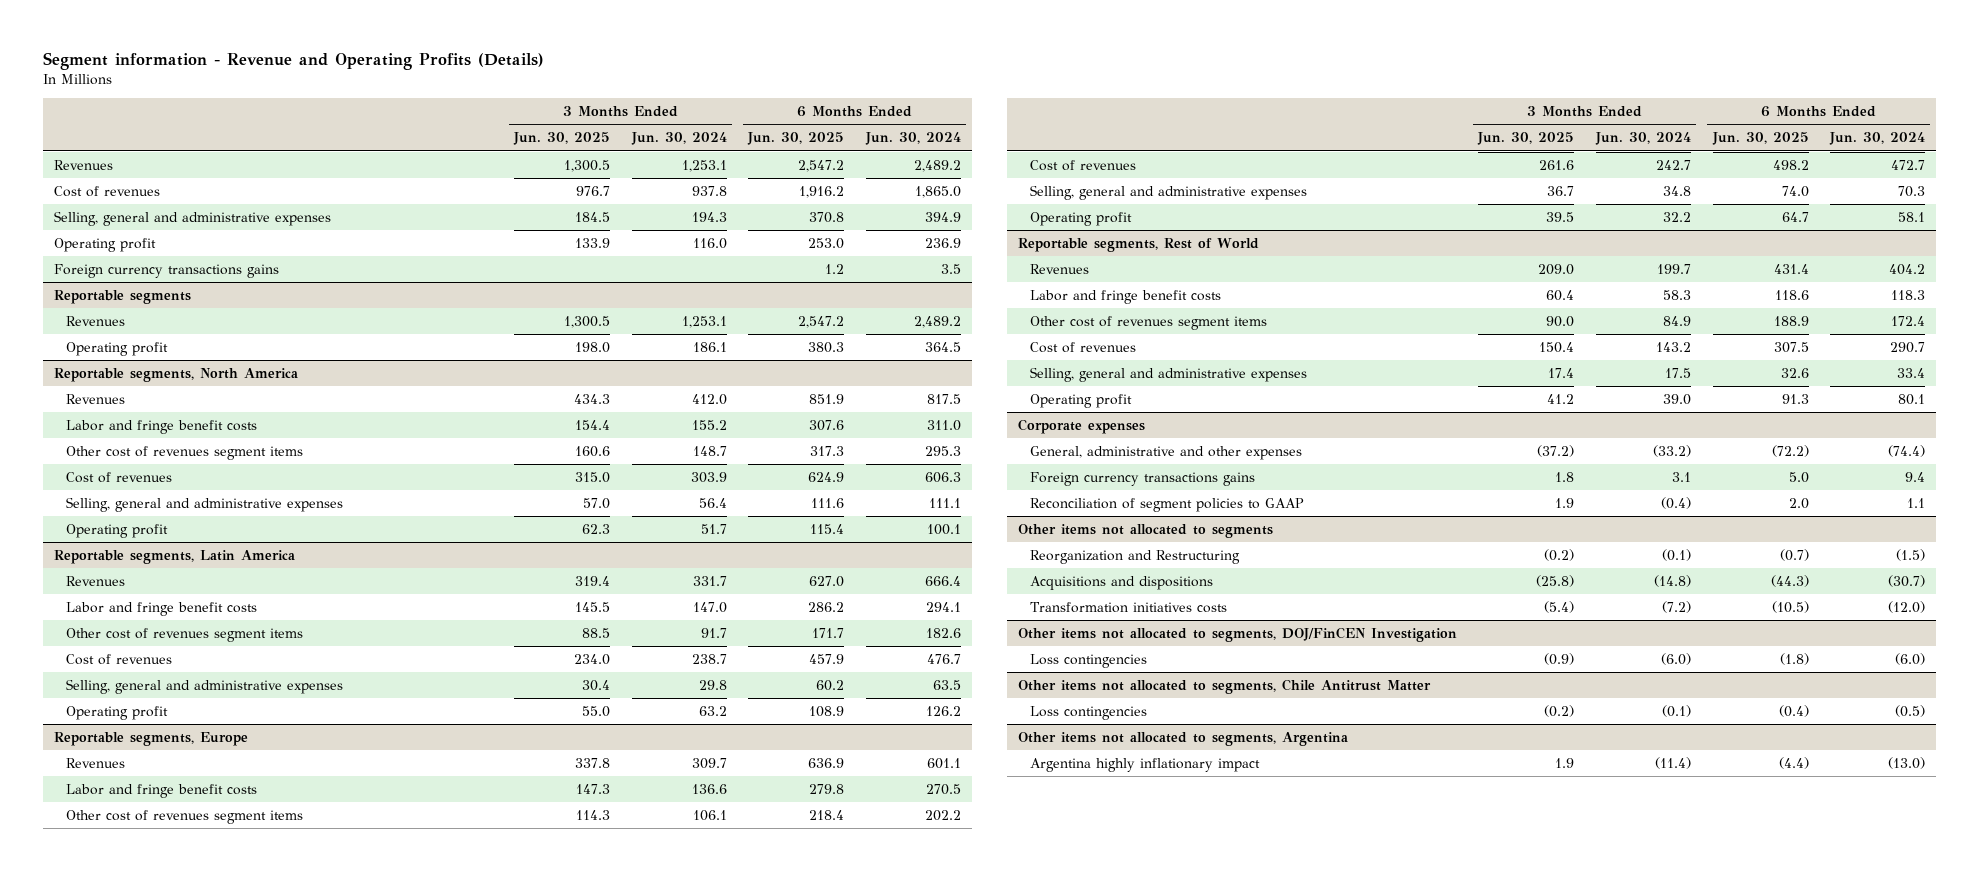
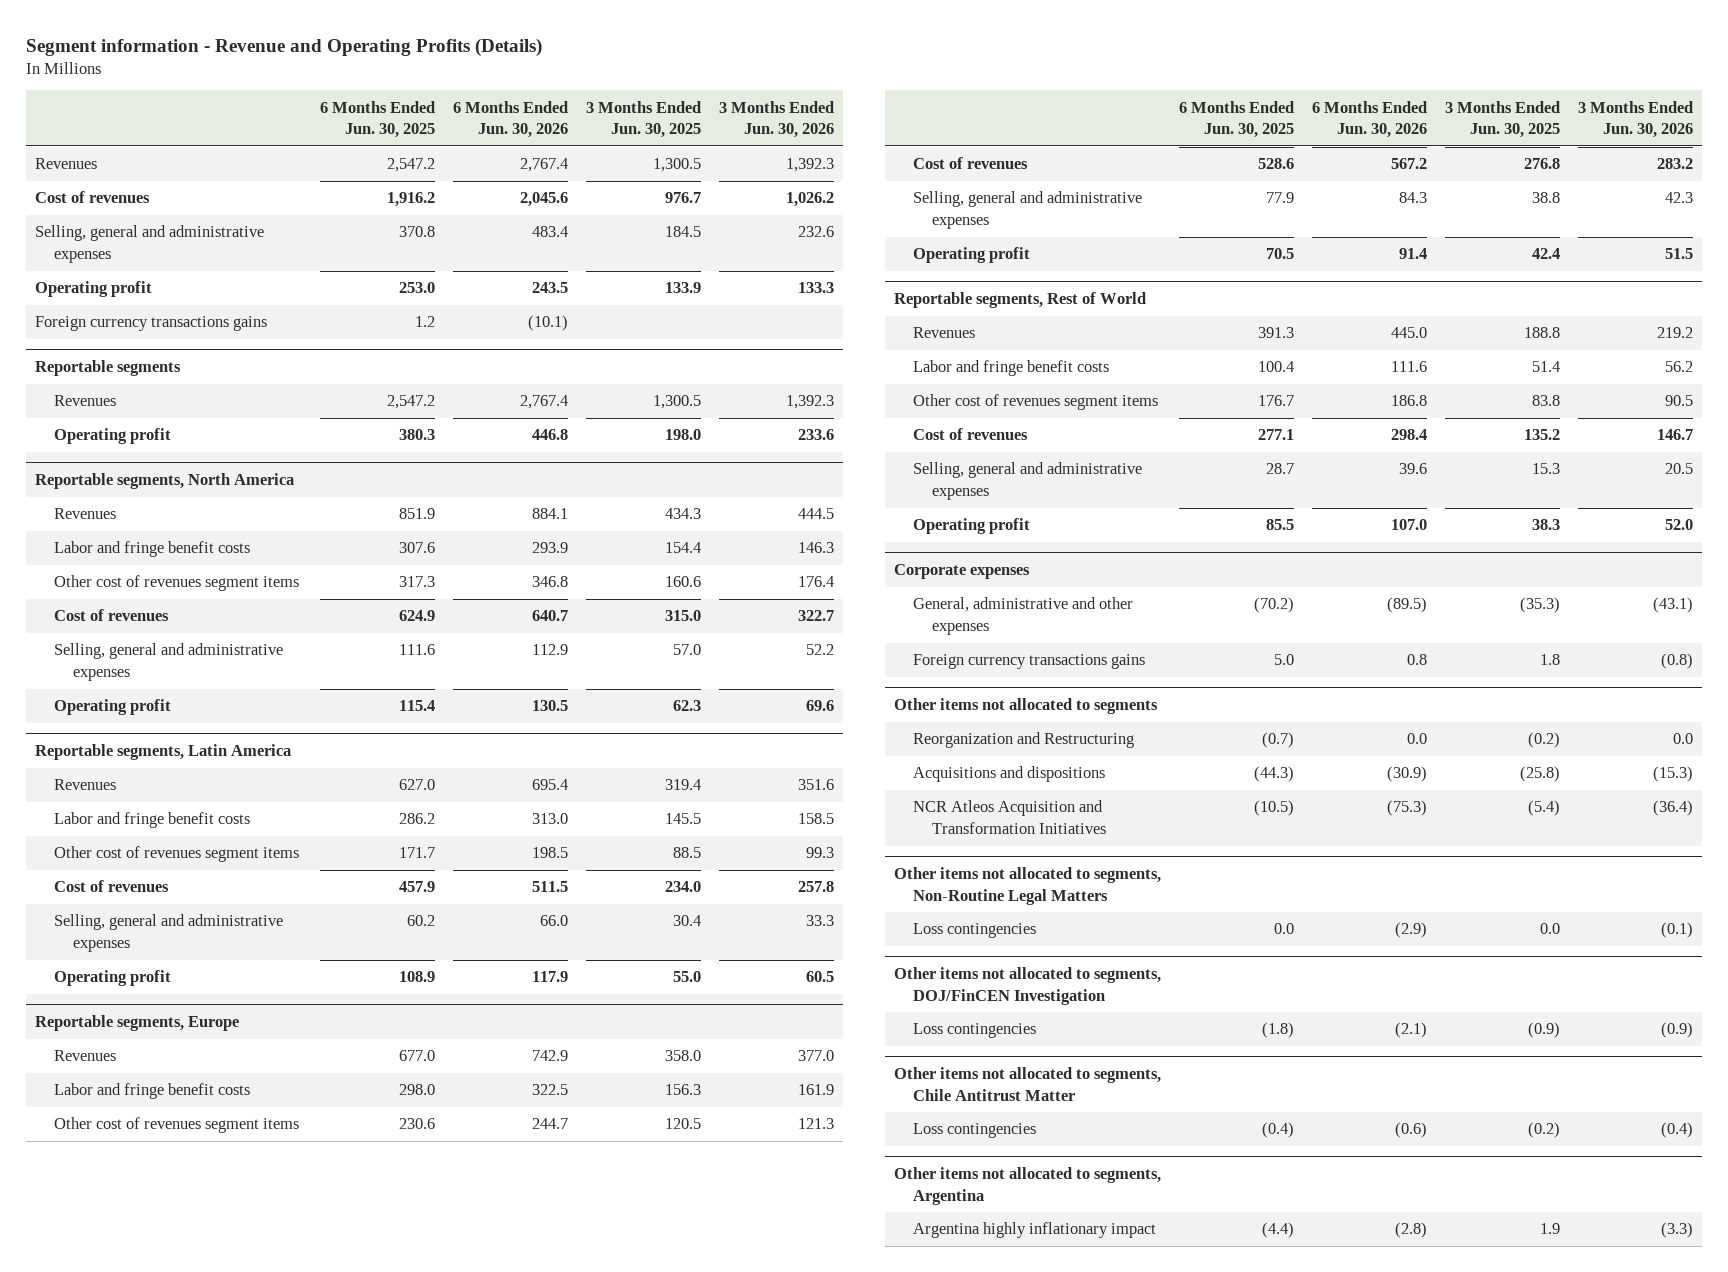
[630,132,727,146] Jun. 30, 2024 -> none
[864,132,961,146] Jun. 30, 2024 -> none
none -> [453,100,569,139] 6 Months Ended Jun. 30, 2026
none -> [719,100,835,139] 3 Months Ended Jun. 30, 2026
[575,757,611,768] 337.8 -> [665,1050,702,1062] 358.0
[808,757,845,768] 636.9 -> [398,1050,435,1062] 677.0
[576,783,611,794] 147.3 -> [665,1084,702,1096] 156.3
[809,783,845,794] 279.8 -> [398,1084,435,1096] 298.0
[576,809,611,820] 114.3 -> [665,1118,702,1130] 120.5
[809,809,845,820] 218.4 -> [398,1118,435,1130] 230.6
[1539,159,1575,170] 261.6 -> [1524,158,1561,170] 276.8
[1772,159,1809,170] 498.2 -> [1258,158,1295,170] 528.6
[1547,185,1575,196] 36.7 -> [1532,192,1561,204] 38.8
[1781,185,1809,197] 74.0 -> [1266,192,1295,204] 77.9
[1546,211,1575,222] 39.5 -> [1532,248,1561,260] 42.4
[1781,211,1809,222] 64.7 -> [1266,248,1295,260] 70.5
[1538,263,1575,275] 209.0 -> [1524,327,1561,339] 188.8
[1773,263,1809,274] 431.4 -> [1258,327,1295,339] 391.3
[1546,289,1575,301] 60.4 -> [1532,361,1561,373] 51.4
[1774,289,1809,300] 118.6 -> [1258,361,1295,373] 100.4
[1546,315,1575,327] 90.0 -> [1532,395,1561,407] 83.8
[1773,315,1809,326] 188.9 -> [1258,395,1295,407] 176.7
[1539,341,1575,353] 150.4 -> [1524,429,1561,441] 135.2
[1773,341,1809,353] 307.5 -> [1258,429,1295,441] 277.1
[1548,367,1575,378] 17.4 -> [1532,463,1561,475] 15.3
[1780,367,1809,378] 32.6 -> [1266,463,1295,475] 28.7
[1547,393,1575,404] 41.2 -> [1532,519,1561,531] 38.3
[1781,393,1809,404] 91.3 -> [1266,519,1295,531] 85.5
[1537,444,1575,457] (37.2) -> [1520,597,1561,614] (35.3)
[1771,444,1809,457] (72.2) -> [1254,597,1295,614] (70.2)
[1030,497,1305,512] Reconciliation of segment policies to GAAP -> none
[1030,601,1228,613] Transformation initiatives costs -> [912,800,1106,834] NCR Atleos Acquisition and Transformation Initiatives
none -> [893,867,1161,905] Other items not allocated to segments, Non-Routine Legal Matters
none -> [912,923,1036,939] Loss contingencies

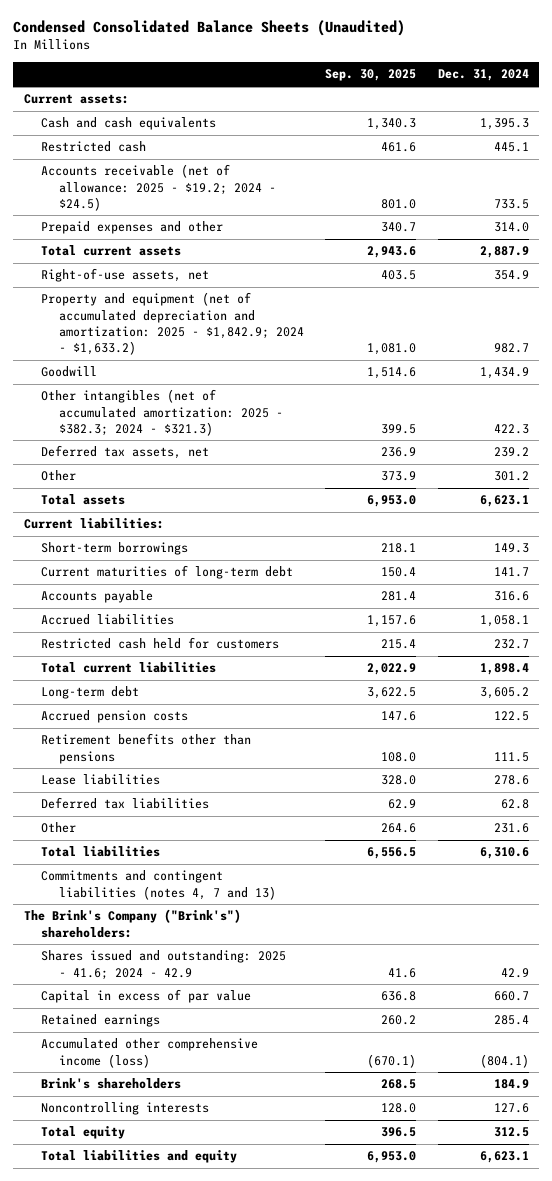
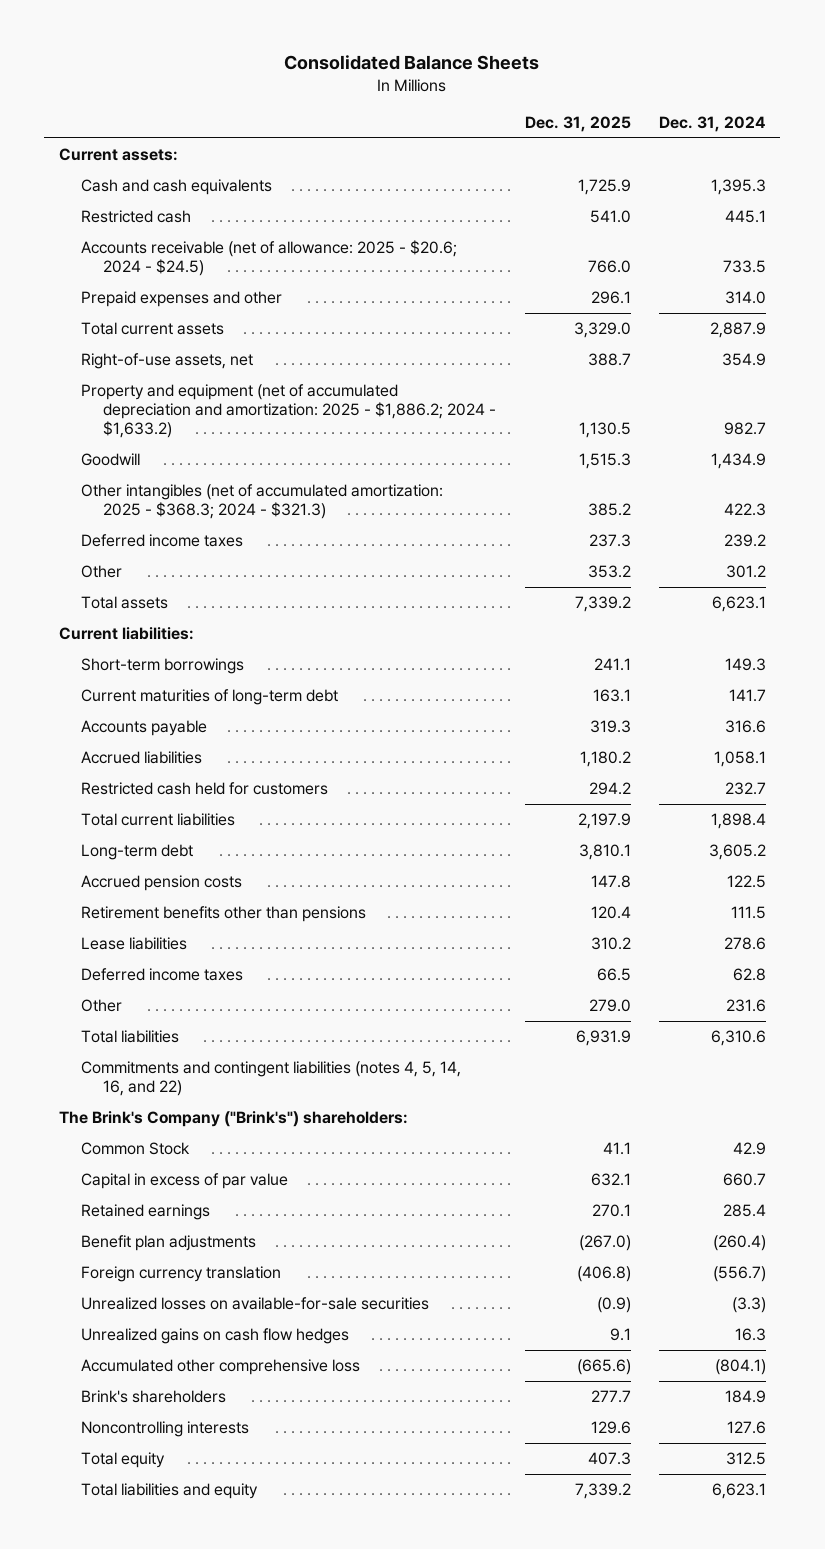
[12,20,405,37] Condensed Consolidated Balance Sheets (Unaudited) -> [284,55,540,71] Consolidated Balance Sheets
[325,69,417,82] Sep. 30, 2025 -> none
none -> [524,115,631,132] Dec. 31, 2025
[41,164,276,211] Accounts receivable (net of allowance: 2025 - $19.2; 2024 - $24.5) -> [80,240,457,277] Accounts receivable (net of allowance: 2025 - $20.6; 2024 - $24.5)
[41,292,304,355] Property and equipment (net of accumulated depreciation and amortization: 2025 - $1,842.9; 2024 - $1,633.2) -> [80,384,497,439] Property and equipment (net of accumulated depreciation and amortization: 2025 - $1,886.2; 2024 - $1,633.2)
[41,389,283,436] Other intangibles (net of accumulated amortization: 2025 - $382.3; 2024 - $321.3) -> [80,484,443,520] Other intangibles (net of accumulated amortization: 2025 - $368.3; 2024 - $321.3)
[41,445,210,460] Deferred tax assets, net -> [80,534,243,548] Deferred income taxes
[41,797,210,810] Deferred tax liabilities -> [80,968,243,982] Deferred income taxes
[41,870,276,900] Commitments and contingent liabilities (notes 4, 7 and 13) -> [80,1061,461,1097] Commitments and contingent liabilities (notes 4, 5, 14, 16, and 22)
[41,950,287,980] Shares issued and outstanding: 2025 - 41.6; 2024 - 42.9 -> [80,1142,190,1156] Common Stock
none -> [80,1235,256,1252] Benefit plan adjustments
none -> [80,1266,281,1283] Foreign currency translation
none -> [80,1297,429,1311] Unrealized losses on available-for-sale securities
none -> [80,1328,349,1345] Unrealized gains on cash flow hedges
[41,1038,259,1068] Accumulated other comprehensive income (loss) -> [80,1359,360,1376] Accumulated other comprehensive loss

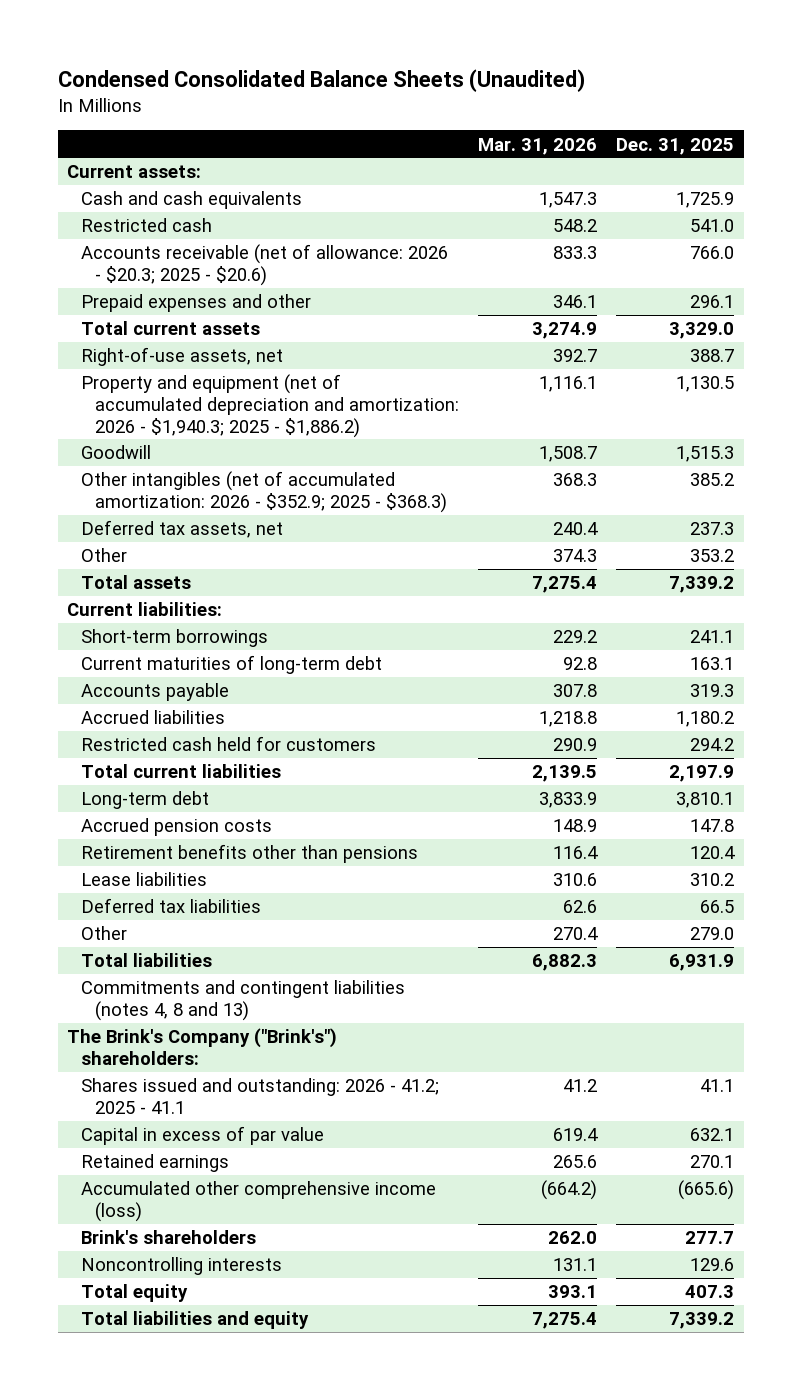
[284,55,540,71] Consolidated Balance Sheets -> [57,68,585,92] Condensed Consolidated Balance Sheets (Unaudited)
[659,115,767,132] Dec. 31, 2024 -> none
none -> [478,137,598,155] Mar. 31, 2026
[80,240,457,277] Accounts receivable (net of allowance: 2025 - $20.6; 2024 - $24.5) -> [81,244,449,286] Accounts receivable (net of allowance: 2026 - $20.3; 2025 - $20.6)
[80,384,497,439] Property and equipment (net of accumulated depreciation and amortization: 2025 - $1,886.2; 2024 - $1,633.2) -> [81,374,460,438] Property and equipment (net of accumulated depreciation and amortization: 2026 - $1,940.3; 2025 - $1,886.2)
[80,484,443,520] Other intangibles (net of accumulated amortization: 2025 - $368.3; 2024 - $321.3) -> [81,471,448,513] Other intangibles (net of accumulated amortization: 2026 - $352.9; 2025 - $368.3)
[80,534,243,548] Deferred income taxes -> [81,520,284,539] Deferred tax assets, net
[80,968,243,982] Deferred income taxes -> [81,898,262,914] Deferred tax liabilities
[80,1061,461,1097] Commitments and contingent liabilities (notes 4, 5, 14, 16, and 22) -> [81,980,406,1021] Commitments and contingent liabilities (notes 4, 8 and 13)
[80,1142,190,1156] Common Stock -> [81,1078,440,1114] Shares issued and outstanding: 2026 - 41.2; 2025 - 41.1
[80,1235,256,1252] Benefit plan adjustments -> none
[80,1266,281,1283] Foreign currency translation -> none
[80,1297,429,1311] Unrealized losses on available-for-sale securities -> none
[80,1328,349,1345] Unrealized gains on cash flow hedges -> none
[80,1359,360,1376] Accumulated other comprehensive loss -> [81,1181,437,1222] Accumulated other comprehensive income (loss)

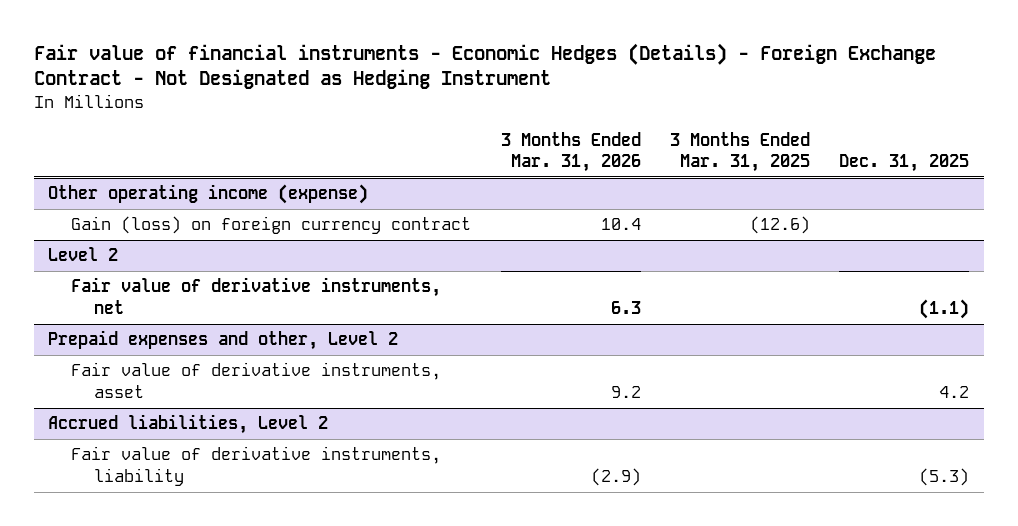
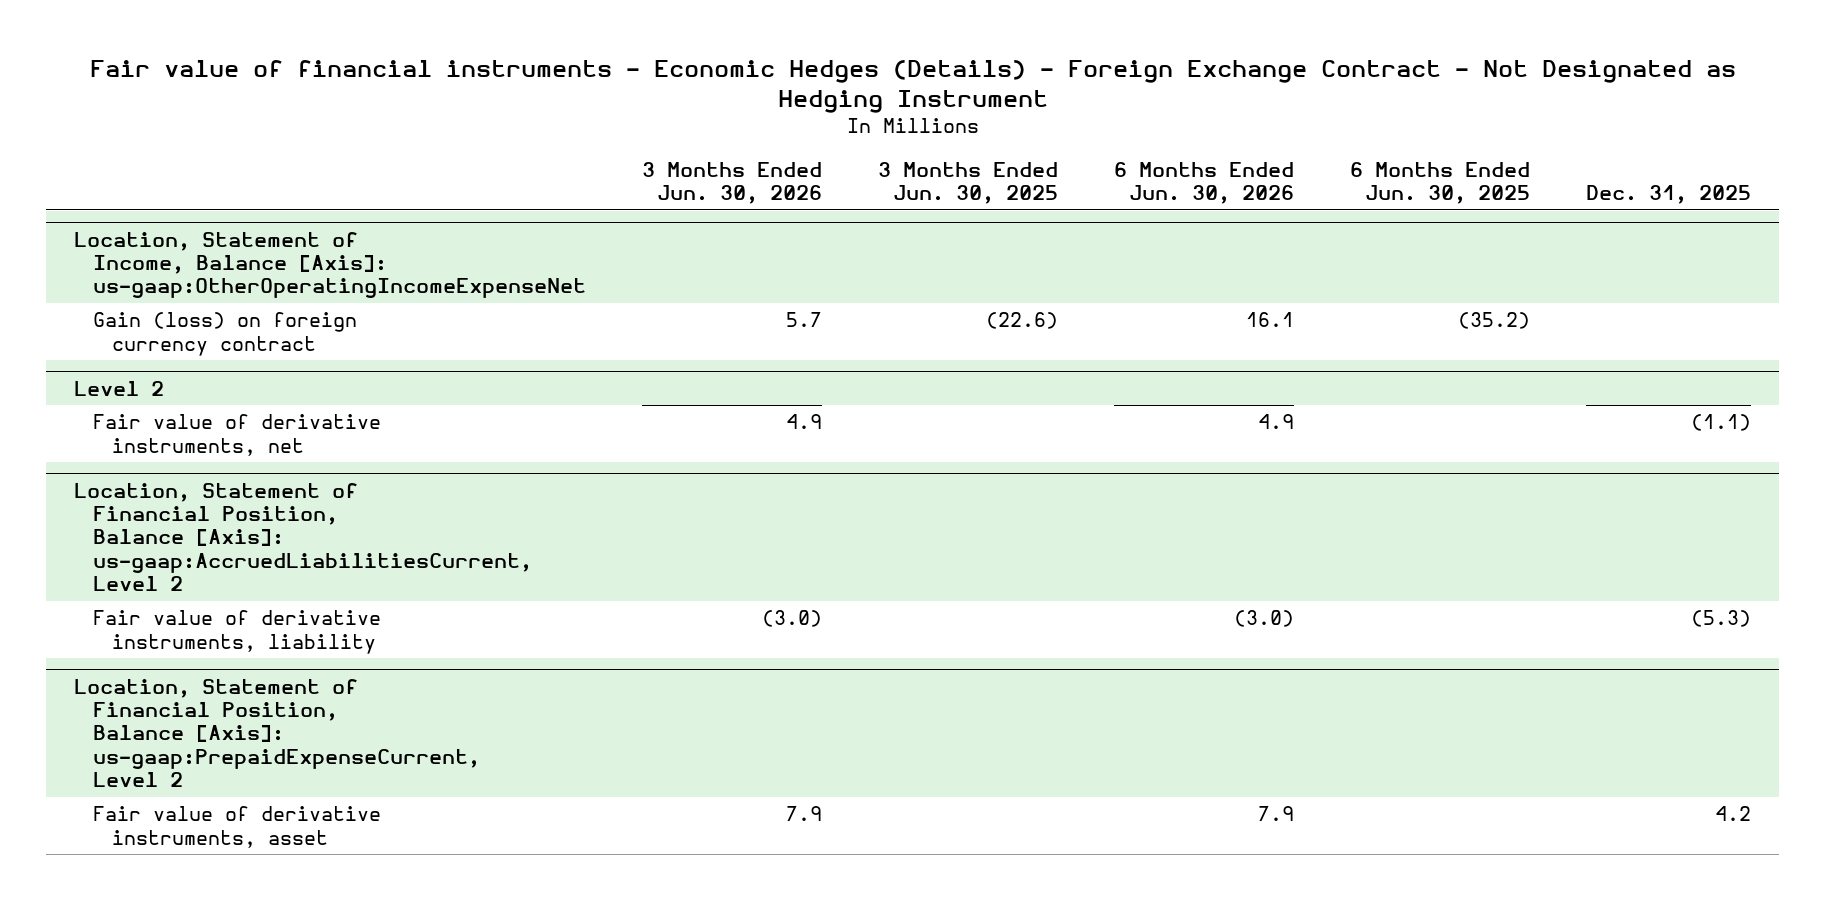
[500,131,641,173] 3 Months Ended Mar. 31, 2026 -> none
[669,131,810,173] 3 Months Ended Mar. 31, 2025 -> none
none -> [642,161,823,205] 3 Months Ended Jun. 30, 2026
none -> [878,161,1059,205] 3 Months Ended Jun. 30, 2025
none -> [1113,161,1294,205] 6 Months Ended Jun. 30, 2026
none -> [1349,161,1530,205] 6 Months Ended Jun. 30, 2025
[48,184,369,205] Other operating income (expense) -> [74,231,587,299] Location, Statement of Income, Balance [Axis]: us-gaap:OtherOperatingIncomeExpenseNet
[48,330,399,351] Prepaid expenses and other, Level 2 -> none
[71,362,442,398] Fair value of derivative instruments, asset -> none
[48,414,329,435] Accrued liabilities, Level 2 -> none
none -> [74,482,533,592] Location, Statement of Financial Position, Balance [Axis]: us-gaap:AccruedLiabilitiesCurrent, Level 2
none -> [74,678,481,788] Location, Statement of Financial Position, Balance [Axis]: us-gaap:PrepaidExpenseCurrent, Level 2
none -> [93,806,382,848] Fair value of derivative instruments, asset

